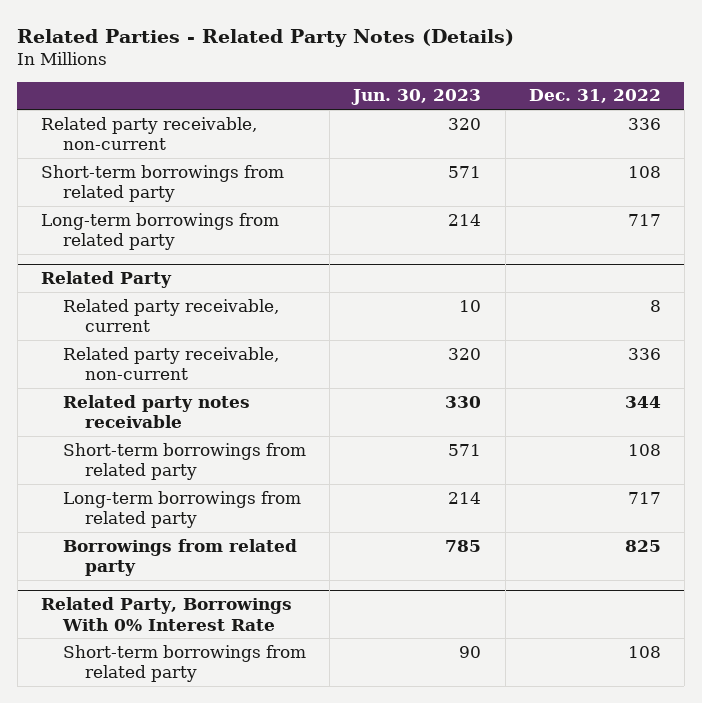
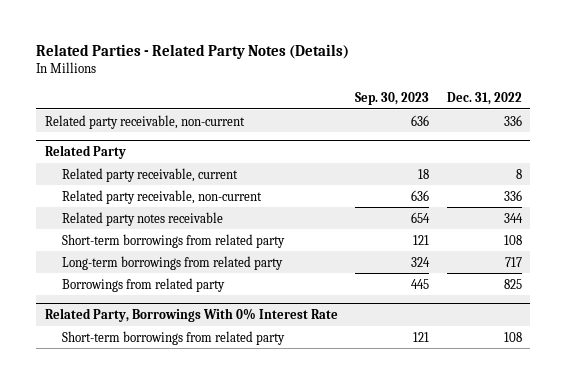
[351,89,482,106] Jun. 30, 2023 -> none
none -> [355,91,430,105] Sep. 30, 2023
[41,164,285,203] Short-term borrowings from related party -> none
[41,212,280,251] Long-term borrowings from related party -> none

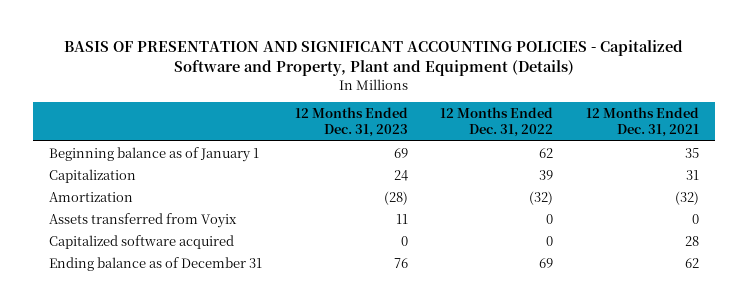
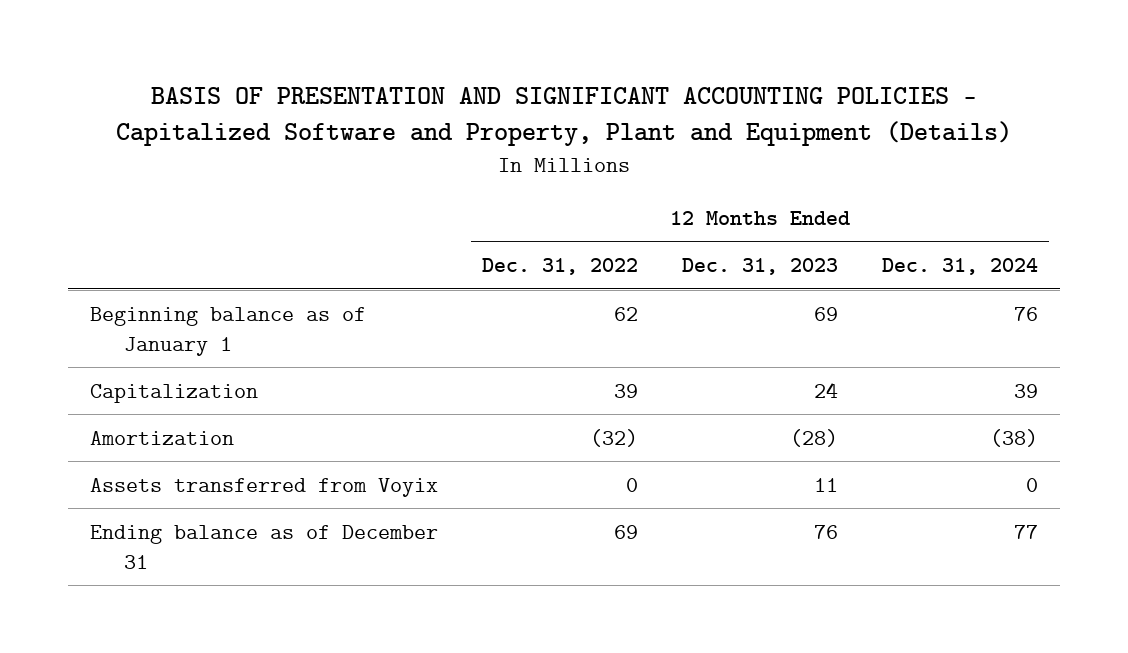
[585,106,699,138] 12 Months Ended Dec. 31, 2021 -> none
none -> [882,258,1039,276] Dec. 31, 2024
[48,234,234,249] Capitalized software acquired -> none

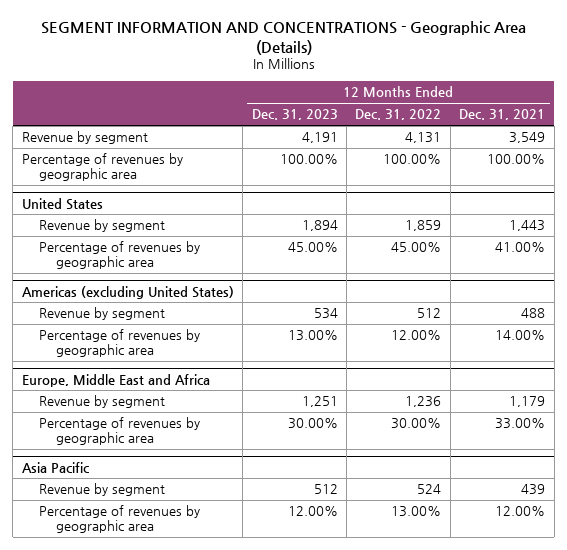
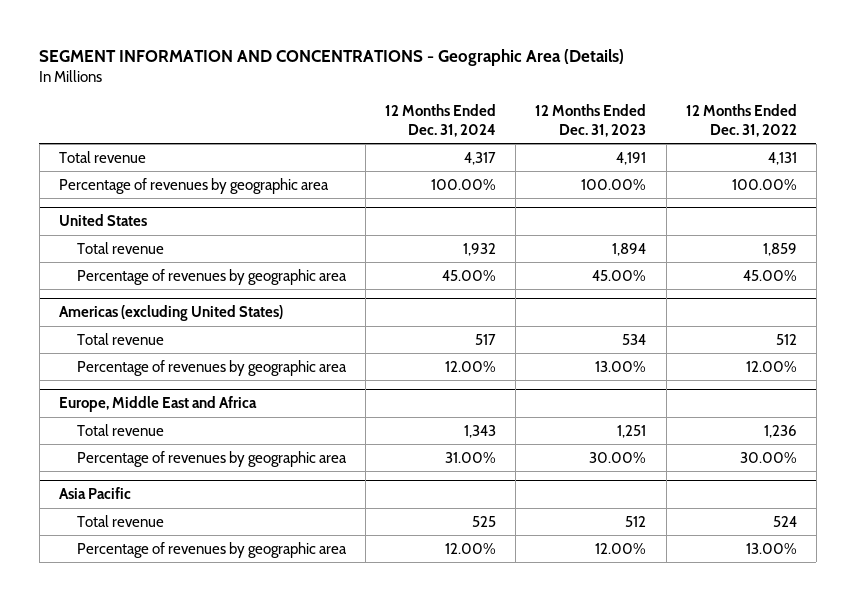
[459,109,546,121] Dec. 31, 2021 -> none
none -> [385,104,497,137] 12 Months Ended Dec. 31, 2024
[21,131,148,145] Revenue by segment -> [58,150,146,163] Total revenue
[38,219,165,233] Revenue by segment -> [76,241,164,254] Total revenue
[38,307,165,321] Revenue by segment -> [76,332,164,345] Total revenue
[38,395,165,409] Revenue by segment -> [76,423,164,436] Total revenue
[38,483,165,497] Revenue by segment -> [76,514,164,527] Total revenue

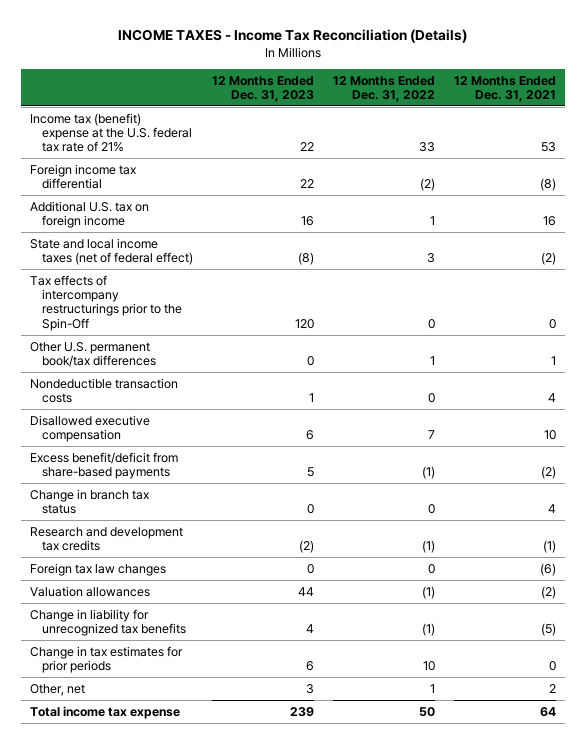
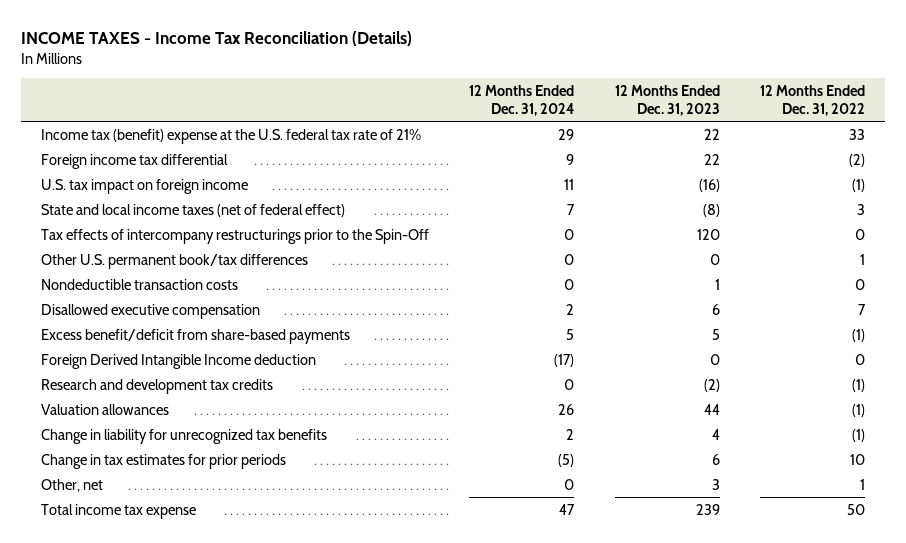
[453,75,556,102] 12 Months Ended Dec. 31, 2021 -> none
none -> [469,84,575,117] 12 Months Ended Dec. 31, 2024
[30,200,150,228] Additional U.S. tax on foreign income -> [41,178,249,194] U.S. tax impact on foreign income
[300,215,314,226] 16 -> [698,178,720,192] (16)
[429,215,435,225] 1 -> [851,178,865,192] (1)
[30,488,150,514] Change in branch tax status -> none
none -> [41,353,317,369] Foreign Derived Intangible Income deduction
[30,562,167,576] Foreign tax law changes -> none

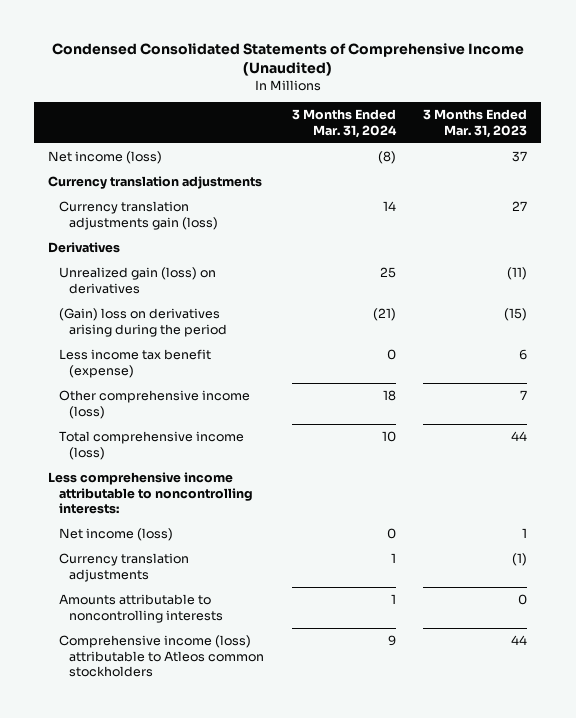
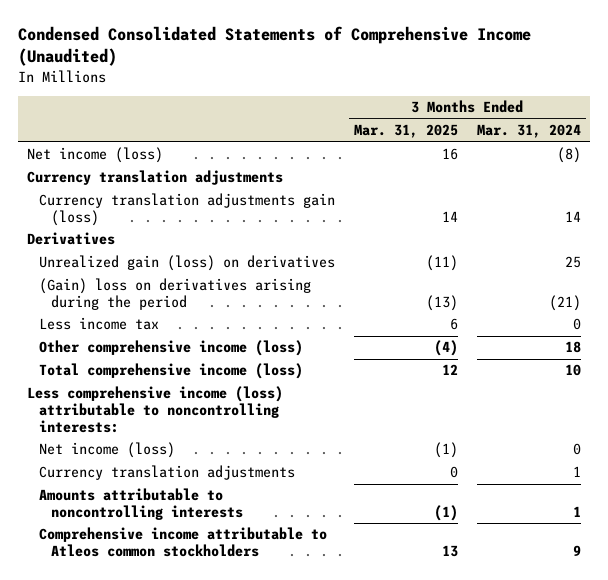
[423,109,528,138] 3 Months Ended Mar. 31, 2023 -> none
none -> [353,124,458,139] Mar. 31, 2025
[58,349,211,378] Less income tax benefit (expense) -> [38,317,159,331] Less income tax
[48,472,253,515] Less comprehensive income attributable to noncontrolling interests: -> [27,386,284,433] Less comprehensive income (loss) attributable to noncontrolling interests:
[58,635,265,678] Comprehensive income (loss) attributable to Atleos common stockholders -> [38,527,327,558] Comprehensive income attributable to Atleos common stockholders

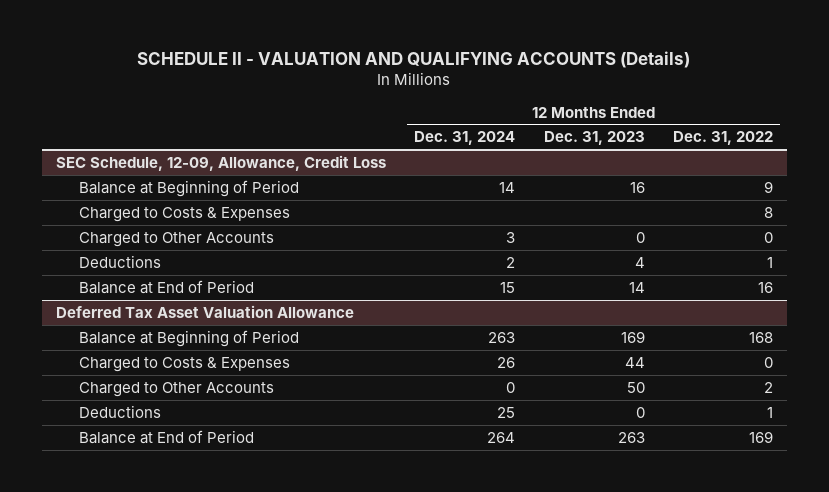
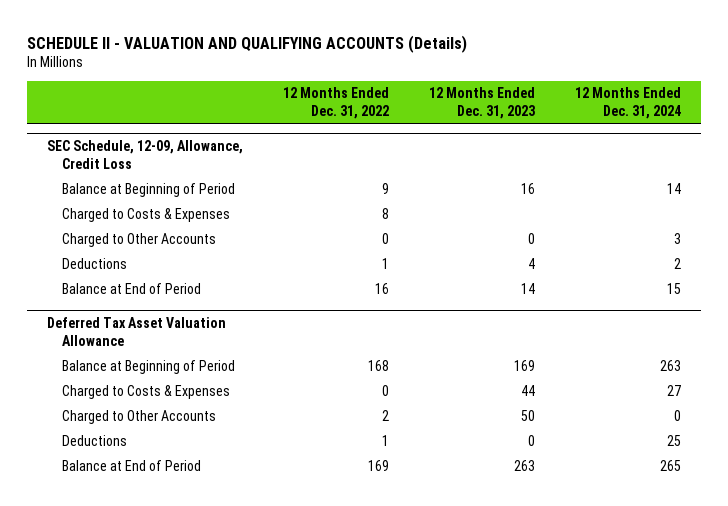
[497,356,516,368] 26 -> [667,385,682,397] 27
[487,431,516,443] 264 -> [660,460,682,472] 265

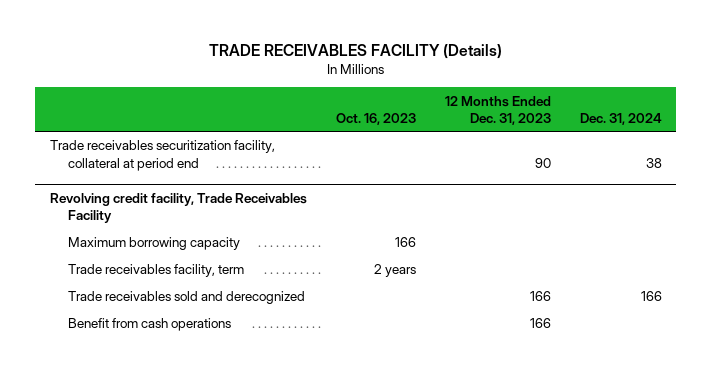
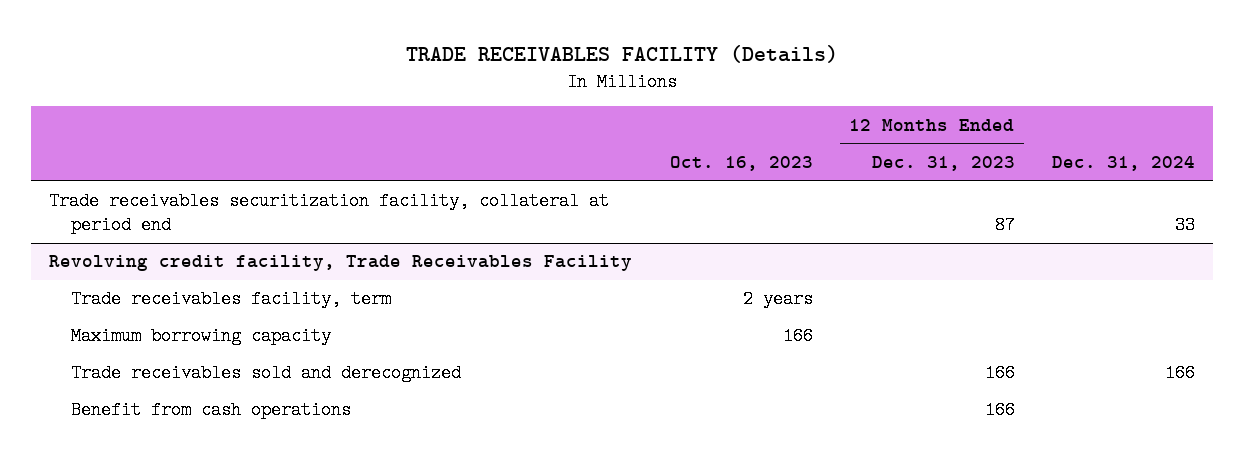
[534,157,551,168] 90 -> [994,215,1015,234] 87
[645,157,662,168] 38 -> [1174,215,1195,234] 33
[67,237,240,251] Maximum borrowing capacity -> [71,327,332,346] Maximum borrowing capacity

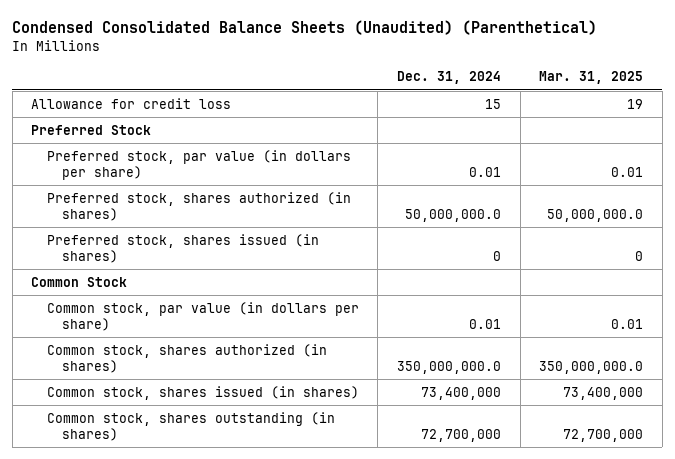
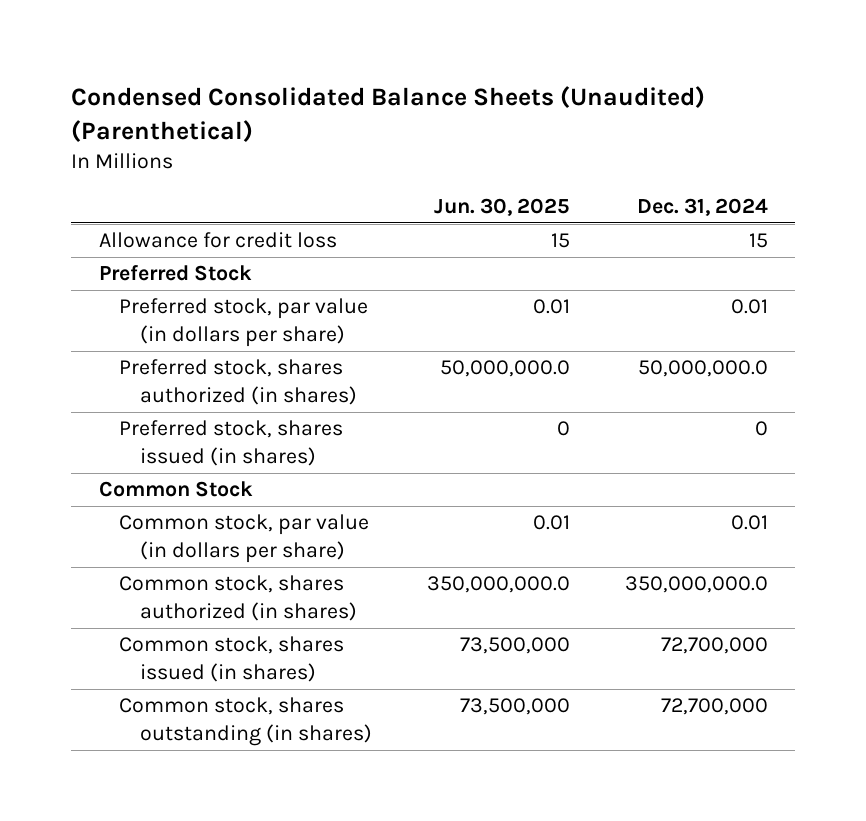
[539,71,644,85] Mar. 31, 2025 -> none
none -> [433,197,570,216] Jun. 30, 2025
[421,386,502,400] 73,400,000 -> [660,637,768,655] 72,700,000

